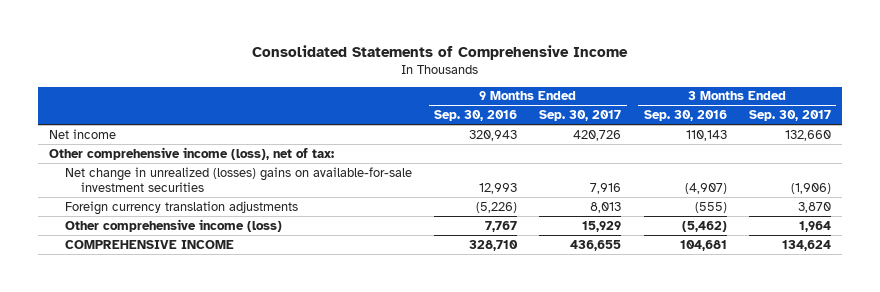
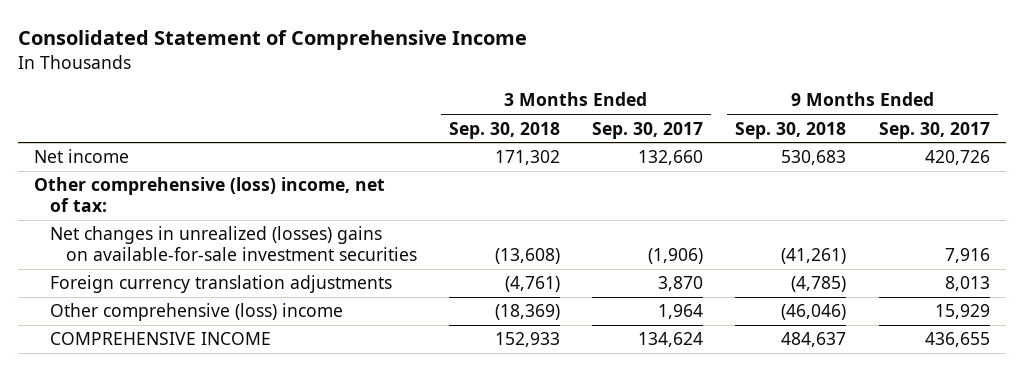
[251,45,628,61] Consolidated Statements of Comprehensive Income -> [17,29,527,50] Consolidated Statement of Comprehensive Income
[434,110,518,122] Sep. 30, 2016 -> none
[643,110,727,122] Sep. 30, 2016 -> none
none -> [448,121,560,139] Sep. 30, 2018
none -> [735,121,847,139] Sep. 30, 2018
[49,146,335,160] Other comprehensive income (loss), net of tax: -> [34,177,386,213] Other comprehensive (loss) income, net of tax:
[65,166,413,193] Net change in unrealized (losses) gains on available-for-sale investment securities -> [49,226,417,262] Net changes in unrealized (losses) gains on available-for-sale investment securities
[65,218,283,232] Other comprehensive income (loss) -> [49,303,343,322] Other comprehensive (loss) income

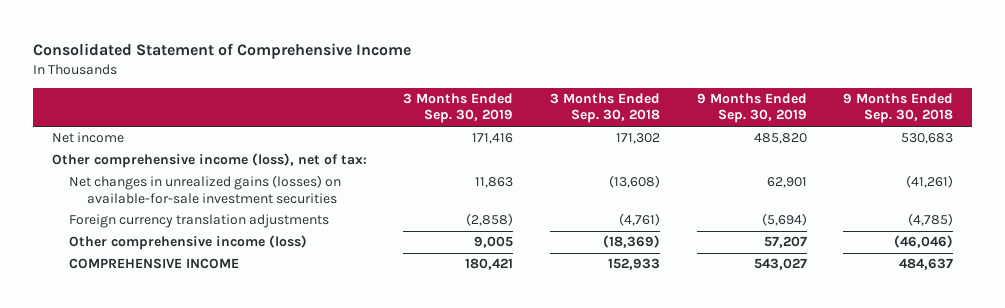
[592,121,704,139] Sep. 30, 2017 -> none
[878,121,990,139] Sep. 30, 2017 -> none
none -> [403,92,514,124] 3 Months Ended Sep. 30, 2019
none -> [696,92,807,124] 9 Months Ended Sep. 30, 2019
[34,177,386,213] Other comprehensive (loss) income, net of tax: -> [51,153,367,169] Other comprehensive income (loss), net of tax:
[49,226,417,262] Net changes in unrealized (losses) gains on available-for-sale investment securities -> [69,175,342,204] Net changes in unrealized gains (losses) on available-for-sale investment securities
[49,303,343,322] Other comprehensive (loss) income -> [69,235,308,251] Other comprehensive income (loss)

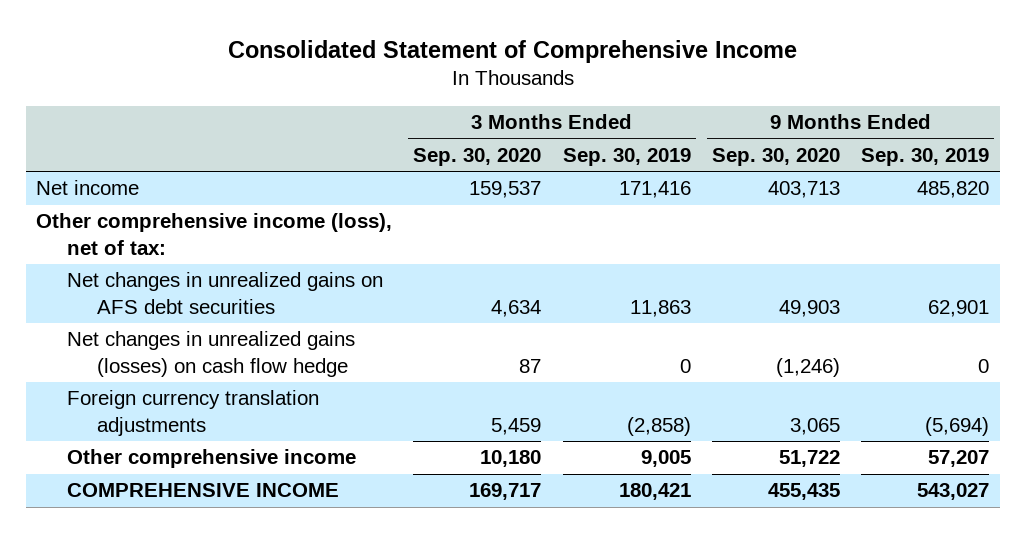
[550,92,661,124] 3 Months Ended Sep. 30, 2018 -> none
[843,92,954,124] 9 Months Ended Sep. 30, 2018 -> none
none -> [413,147,542,166] Sep. 30, 2020
none -> [711,147,840,166] Sep. 30, 2020
[69,175,342,204] Net changes in unrealized gains (losses) on available-for-sale investment securities -> [66,272,383,314] Net changes in unrealized gains on AFS debt securities
none -> [66,331,355,377] Net changes in unrealized gains (losses) on cash flow hedge
[69,235,308,251] Other comprehensive income (loss) -> [66,449,356,469] Other comprehensive income

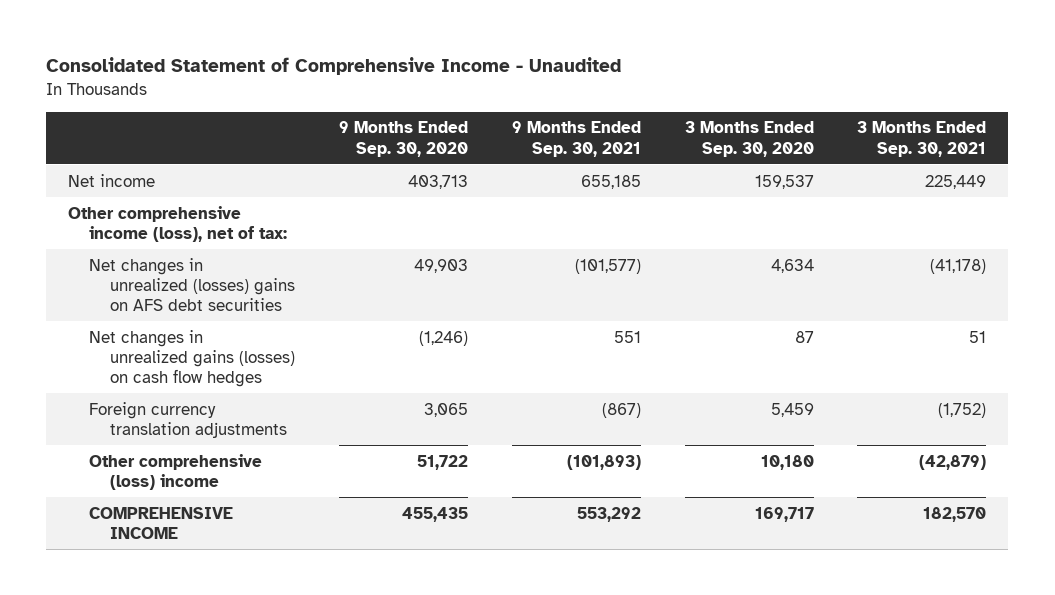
[227,39,797,63] Consolidated Statement of Comprehensive Income -> [46,57,622,76] Consolidated Statement of Comprehensive Income - Unaudited
[562,147,691,166] Sep. 30, 2019 -> none
[861,147,990,166] Sep. 30, 2019 -> none
none -> [511,121,641,157] 9 Months Ended Sep. 30, 2021
none -> [857,121,987,157] 3 Months Ended Sep. 30, 2021
[66,272,383,314] Net changes in unrealized gains on AFS debt securities -> [89,257,295,312] Net changes in unrealized (losses) gains on AFS debt securities
[66,331,355,377] Net changes in unrealized gains (losses) on cash flow hedge -> [89,329,295,388] Net changes in unrealized gains (losses) on cash flow hedges
[66,449,356,469] Other comprehensive income -> [89,453,263,490] Other comprehensive (loss) income

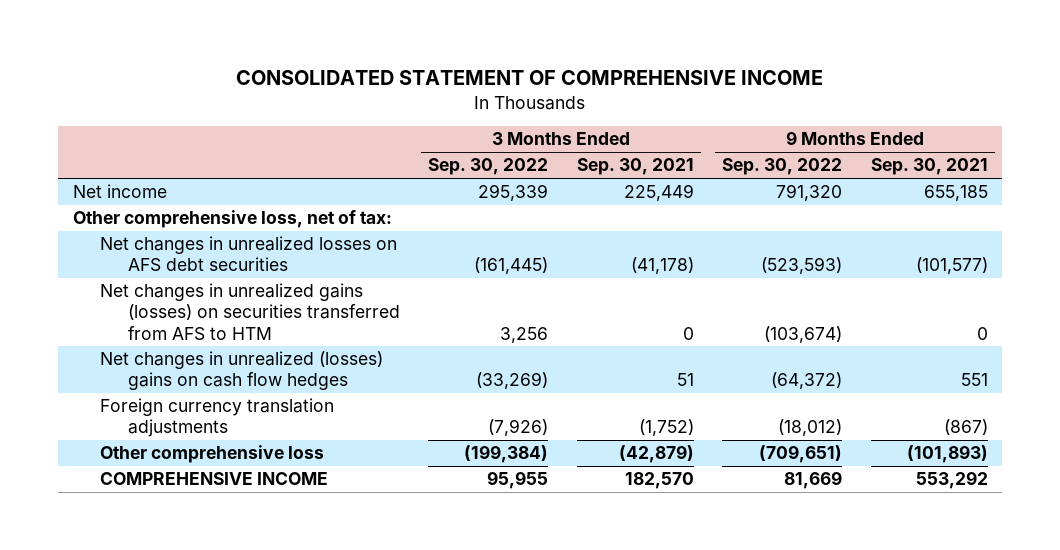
[46,57,622,76] Consolidated Statement of Comprehensive Income - Unaudited -> [236,70,824,86] CONSOLIDATED STATEMENT OF COMPREHENSIVE INCOME
[338,121,468,157] 9 Months Ended Sep. 30, 2020 -> none
[684,121,814,157] 3 Months Ended Sep. 30, 2020 -> none
none -> [428,158,549,176] Sep. 30, 2022
none -> [722,158,843,176] Sep. 30, 2022
[68,205,288,242] Other comprehensive income (loss), net of tax: -> [72,210,392,229] Other comprehensive loss, net of tax:
[89,257,295,312] Net changes in unrealized (losses) gains on AFS debt securities -> [100,236,398,272] Net changes in unrealized losses on AFS debt securities
none -> [100,283,400,340] Net changes in unrealized gains (losses) on securities transferred from AFS to HTM
[89,329,295,388] Net changes in unrealized gains (losses) on cash flow hedges -> [100,351,384,391] Net changes in unrealized (losses) gains on cash flow hedges
[89,453,263,490] Other comprehensive (loss) income -> [100,445,325,464] Other comprehensive loss

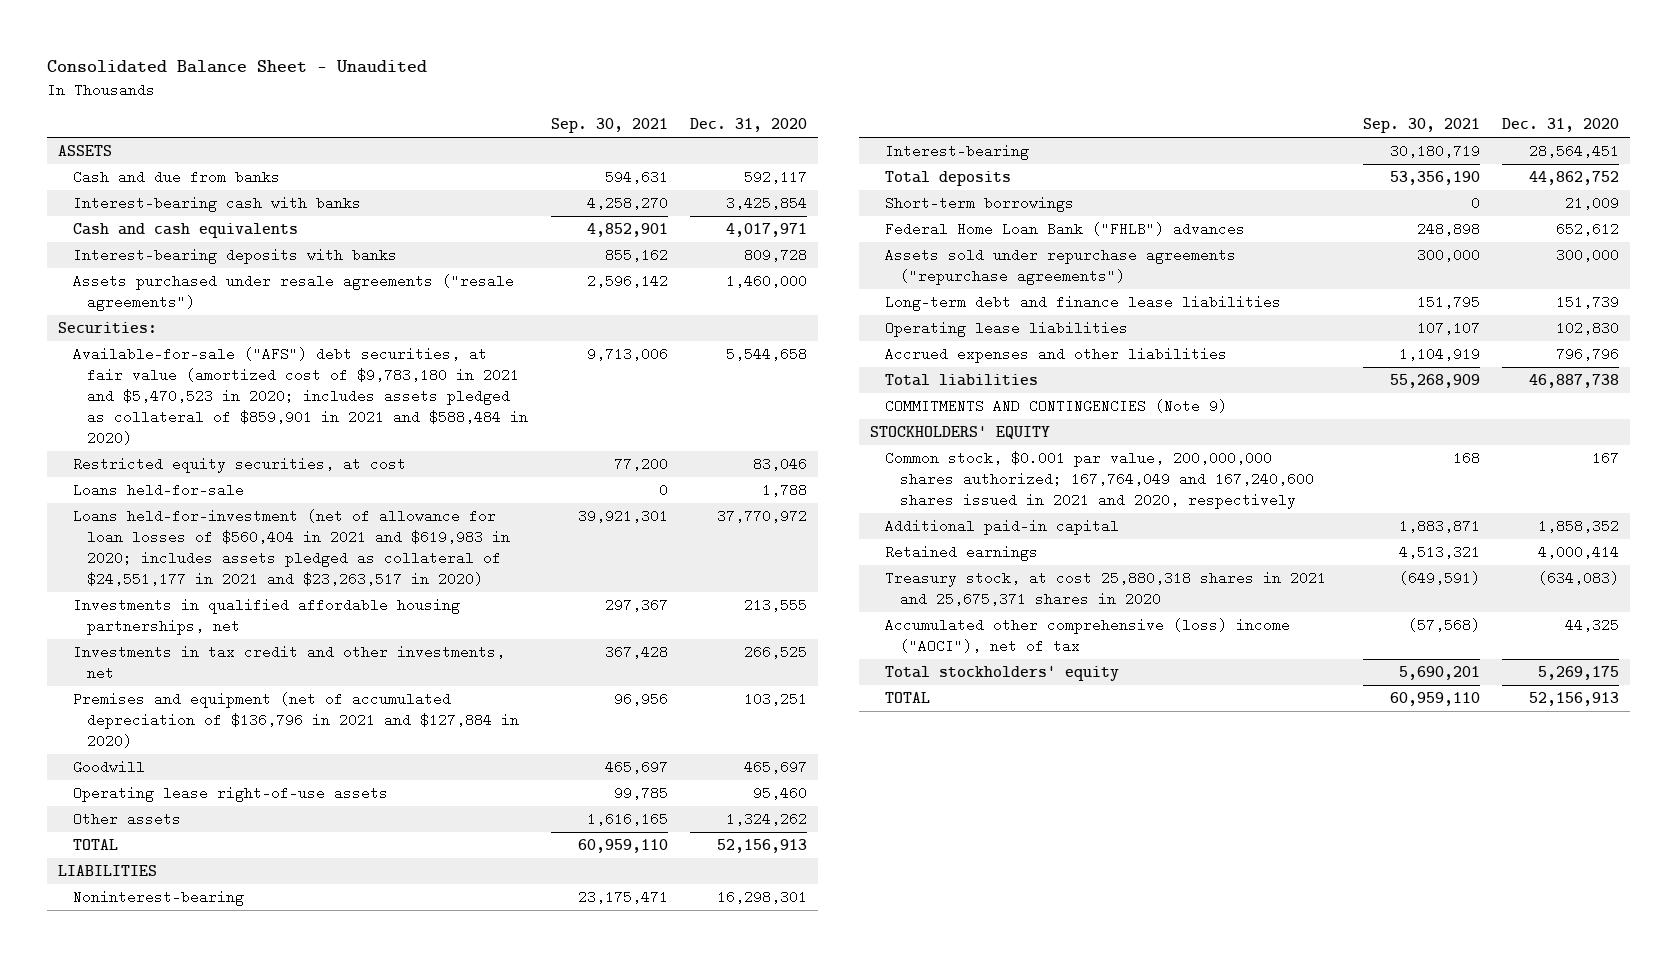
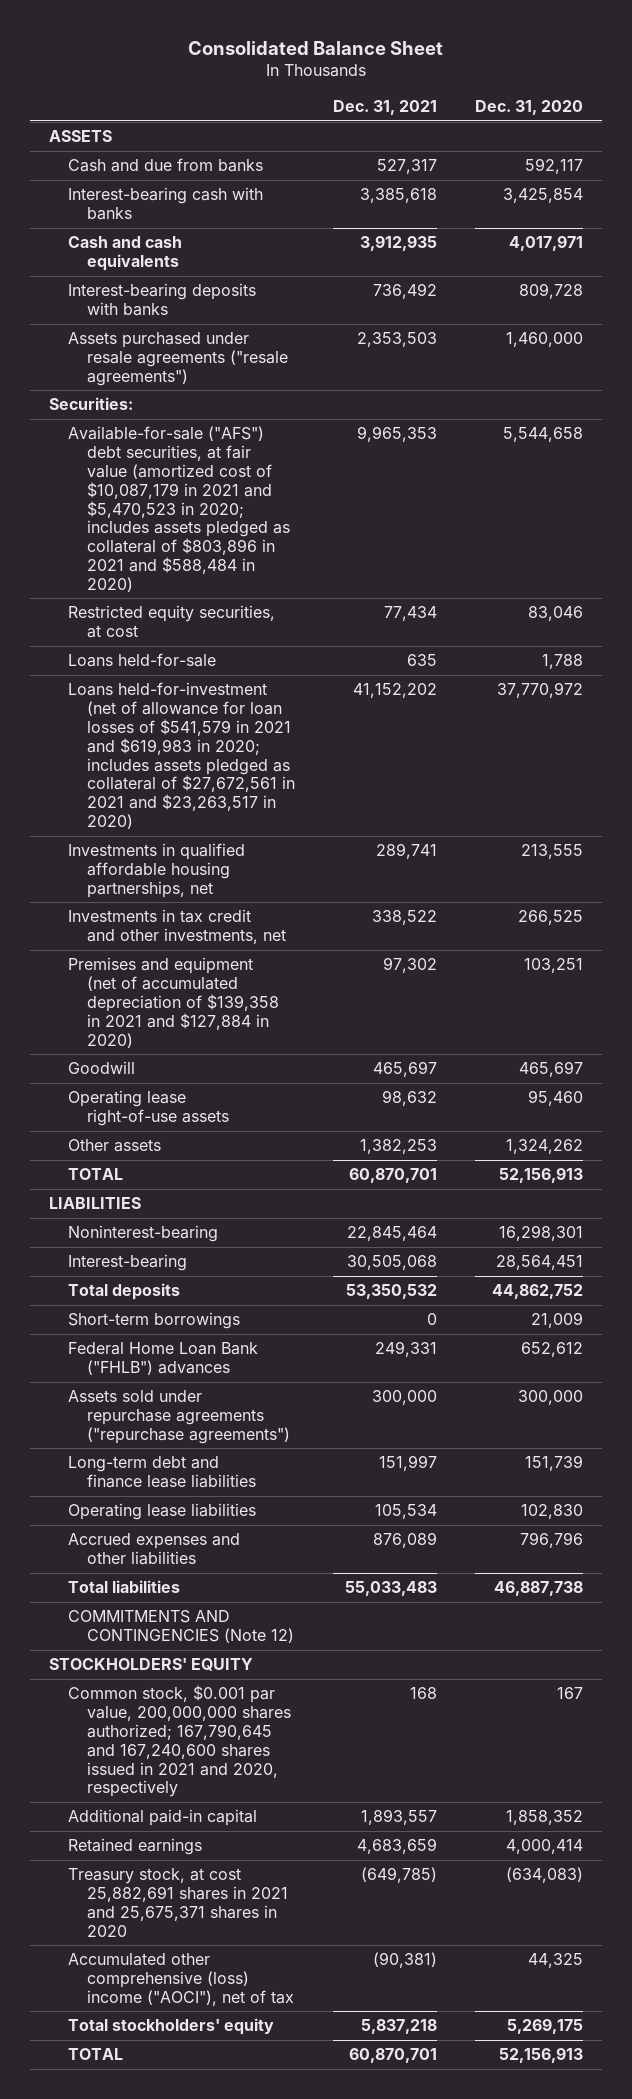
[46,60,427,74] Consolidated Balance Sheet - Unaudited -> [188,40,444,55] Consolidated Balance Sheet
[550,118,668,134] Sep. 30, 2021 -> none
none -> [333,100,438,116] Dec. 31, 2021
[72,346,529,445] Available-for-sale ("AFS") debt securities, at fair value (amortized cost of $9,783,180 in 2021 and $5,470,523 in 2020; includes assets pledged as collateral of $859,901 in 2021 and $588,484 in 2020) -> [68,426,291,592] Available-for-sale ("AFS") debt securities, at fair value (amortized cost of $10,087,179 in 2021 and $5,470,523 in 2020; includes assets pledged as collateral of $803,896 in 2021 and $588,484 in 2020)
[72,508,511,586] Loans held-for-investment (net of allowance for loan losses of $560,404 in 2021 and $619,983 in 2020; includes assets pledged as collateral of $24,551,177 in 2021 and $23,263,517 in 2020) -> [68,682,296,830] Loans held-for-investment (net of allowance for loan losses of $541,579 in 2021 and $619,983 in 2020; includes assets pledged as collateral of $27,672,561 in 2021 and $23,263,517 in 2020)
[72,691,520,748] Premises and equipment (net of accumulated depreciation of $136,796 in 2021 and $127,884 in 2020) -> [68,957,280,1048] Premises and equipment (net of accumulated depreciation of $139,358 in 2021 and $127,884 in 2020)
[885,398,1228,413] COMMITMENTS AND CONTINGENCIES (Note 9) -> [68,1610,295,1644] COMMITMENTS AND CONTINGENCIES (Note 12)
[885,450,1314,509] Common stock, $0.001 par value, 200,000,000 shares authorized; 167,764,049 and 167,240,600 shares issued in 2021 and 2020, respectively -> [68,1685,292,1798] Common stock, $0.001 par value, 200,000,000 shares authorized; 167,790,645 and 167,240,600 shares issued in 2021 and 2020, respectively
[885,570,1327,606] Treasury stock, at cost 25,880,318 shares in 2021 and 25,675,371 shares in 2020 -> [68,1868,289,1937] Treasury stock, at cost 25,882,691 shares in 2021 and 25,675,371 shares in 2020

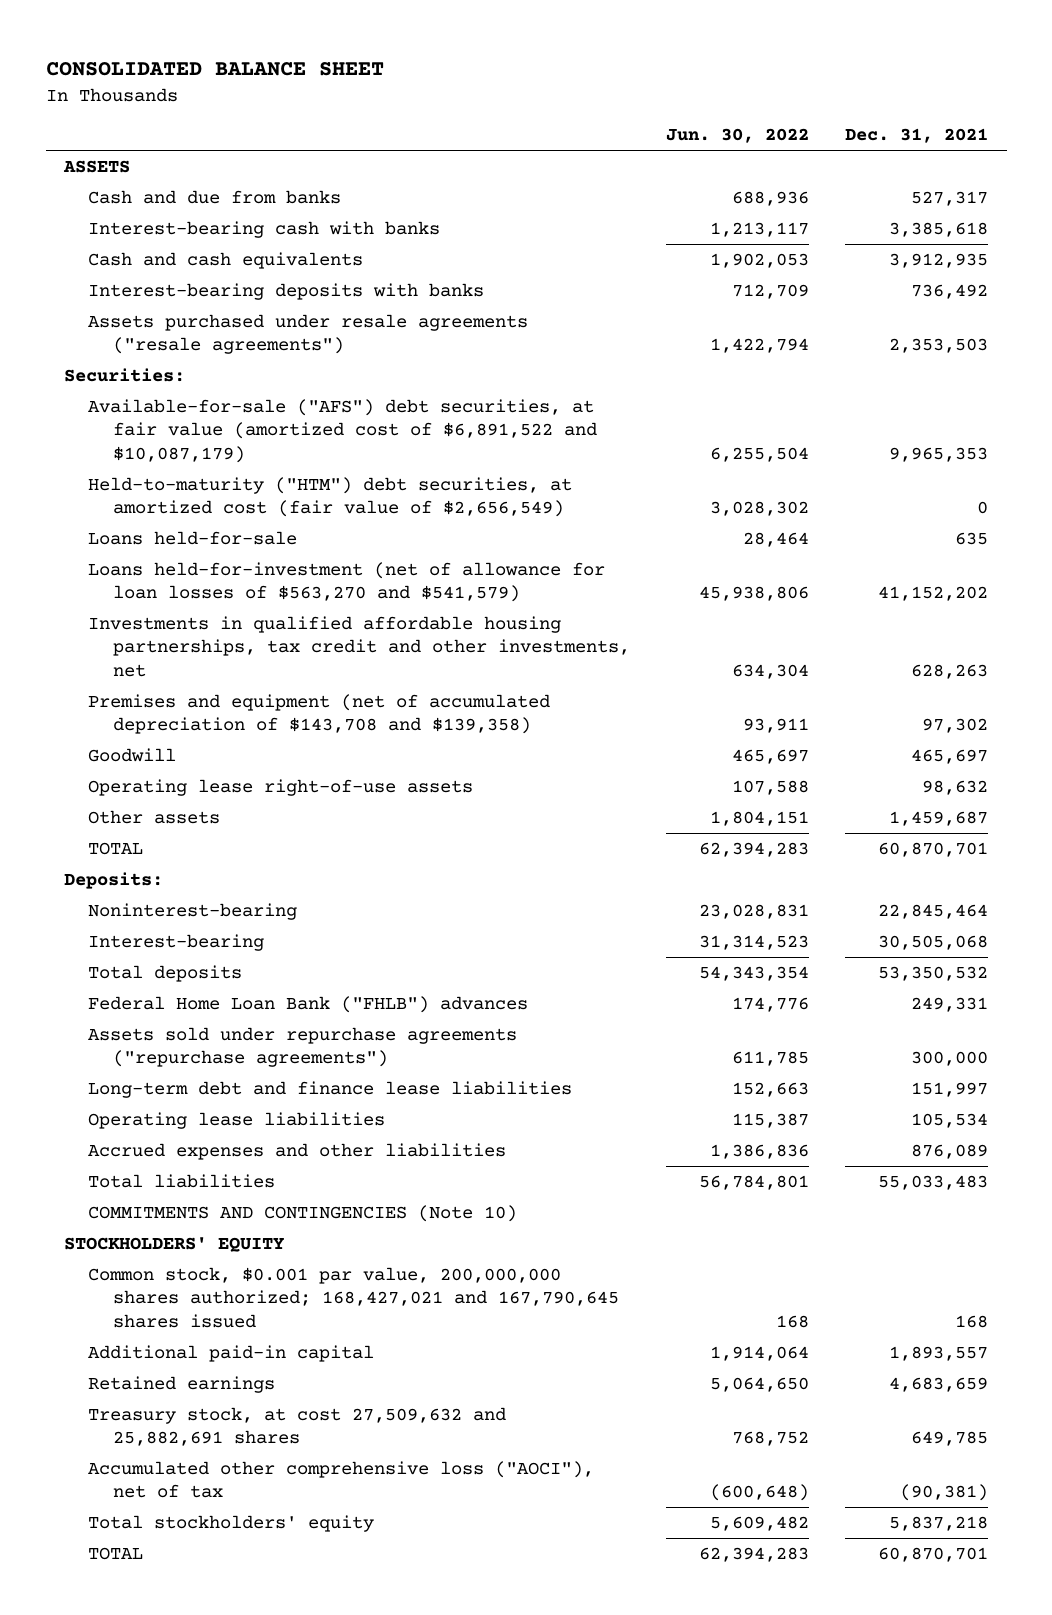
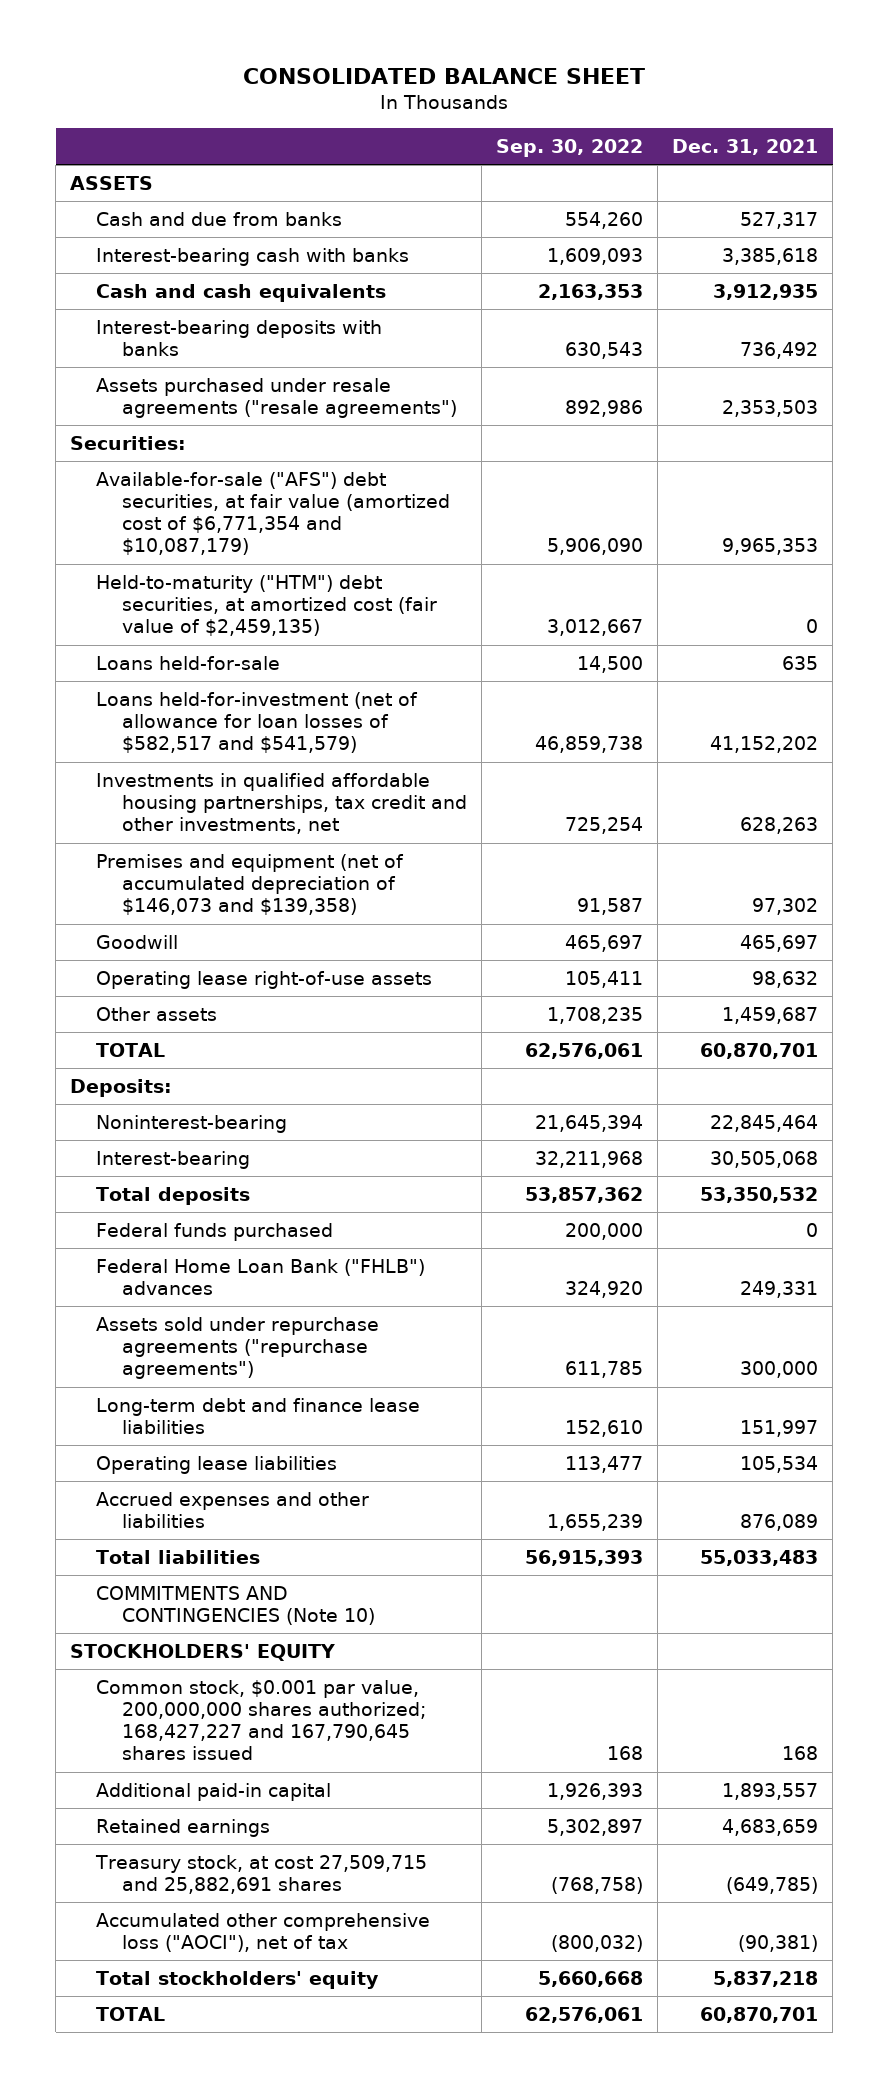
[666,128,810,144] Jun. 30, 2022 -> none
none -> [496,138,644,157] Sep. 30, 2022
[88,398,597,463] Available-for-sale ("AFS") debt securities, at fair value (amortized cost of $6,891,522 and $10,087,179) -> [96,471,451,556] Available-for-sale ("AFS") debt securities, at fair value (amortized cost of $6,771,354 and $10,087,179)
[88,476,573,518] Held-to-maturity ("HTM") debt securities, at amortized cost (fair value of $2,656,549) -> [96,574,438,637] Held-to-maturity ("HTM") debt securities, at amortized cost (fair value of $2,459,135)
[88,561,606,603] Loans held-for-investment (net of allowance for loan losses of $563,270 and $541,579) -> [96,691,419,754] Loans held-for-investment (net of allowance for loan losses of $582,517 and $541,579)
[88,693,551,735] Premises and equipment (net of accumulated depreciation of $143,708 and $139,358) -> [96,853,405,916] Premises and equipment (net of accumulated depreciation of $146,073 and $139,358)
none -> [96,1222,334,1241] Federal funds purchased
[88,1266,619,1328] Common stock, $0.001 par value, 200,000,000 shares authorized; 168,427,021 and 167,790,645 shares issued -> [96,1679,427,1761] Common stock, $0.001 par value, 200,000,000 shares authorized; 168,427,227 and 167,790,645 shares issued
[88,1406,507,1447] Treasury stock, at cost 27,509,632 and 25,882,691 shares -> [95,1854,428,1895] Treasury stock, at cost 27,509,715 and 25,882,691 shares
[911,1431,989,1447] 649,785 -> [726,1877,819,1895] (649,785)

